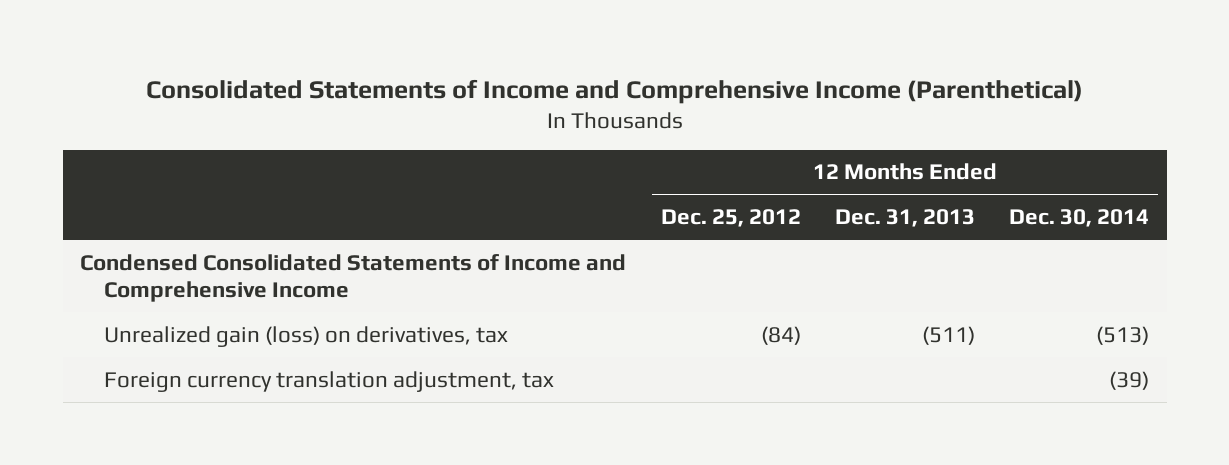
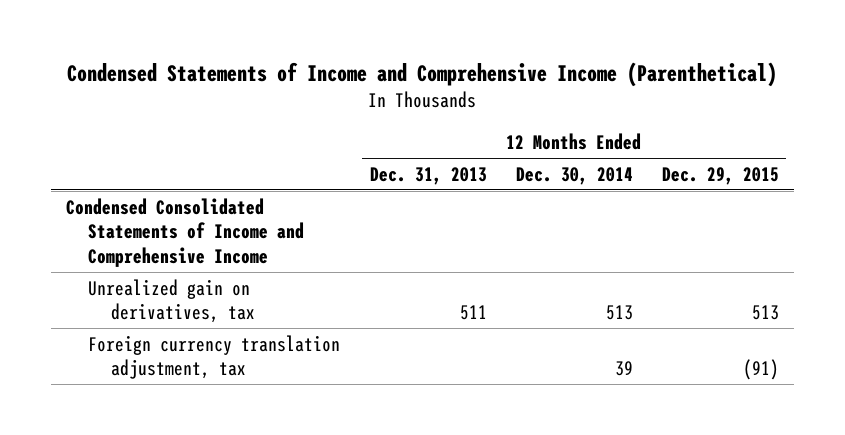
[145,78,1083,104] Consolidated Statements of Income and Comprehensive Income (Parenthetical) -> [67,62,778,88] Condensed Statements of Income and Comprehensive Income (Parenthetical)
[660,208,801,227] Dec. 25, 2012 -> none
none -> [662,166,780,185] Dec. 29, 2015
[104,325,509,347] Unrealized gain (loss) on derivatives, tax -> [88,278,255,324] Unrealized gain on derivatives, tax
[921,325,975,345] (511) -> [459,305,487,321] 511
[1096,325,1150,345] (513) -> [605,305,633,321] 513
[1109,370,1150,390] (39) -> [614,361,633,377] 39

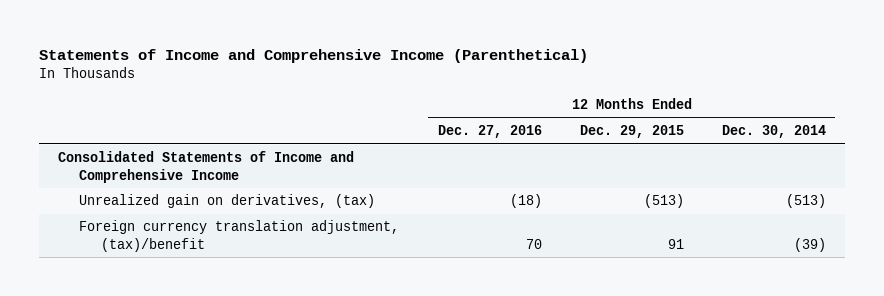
[67,62,778,88] Condensed Statements of Income and Comprehensive Income (Parenthetical) -> [38,48,588,63] Statements of Income and Comprehensive Income (Parenthetical)
[369,166,487,185] Dec. 31, 2013 -> none
none -> [437,125,542,139] Dec. 27, 2016
[65,197,305,268] Condensed Consolidated Statements of Income and Comprehensive Income -> [57,151,354,183] Consolidated Statements of Income and Comprehensive Income
[88,278,255,324] Unrealized gain on derivatives, tax -> [79,194,376,209] Unrealized gain on derivatives, (tax)
[605,305,633,321] 513 -> [785,194,826,209] (513)
[752,305,780,321] 513 -> [643,194,684,209] (513)
[88,334,341,380] Foreign currency translation adjustment, tax -> [79,220,400,252] Foreign currency translation adjustment, (tax)/benefit
[614,361,633,377] 39 -> [793,237,826,252] (39)
[743,359,780,381] (91) -> [667,238,684,249] 91

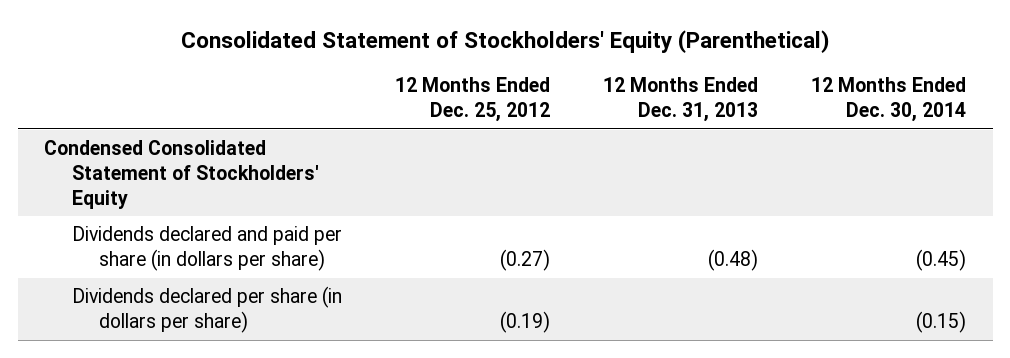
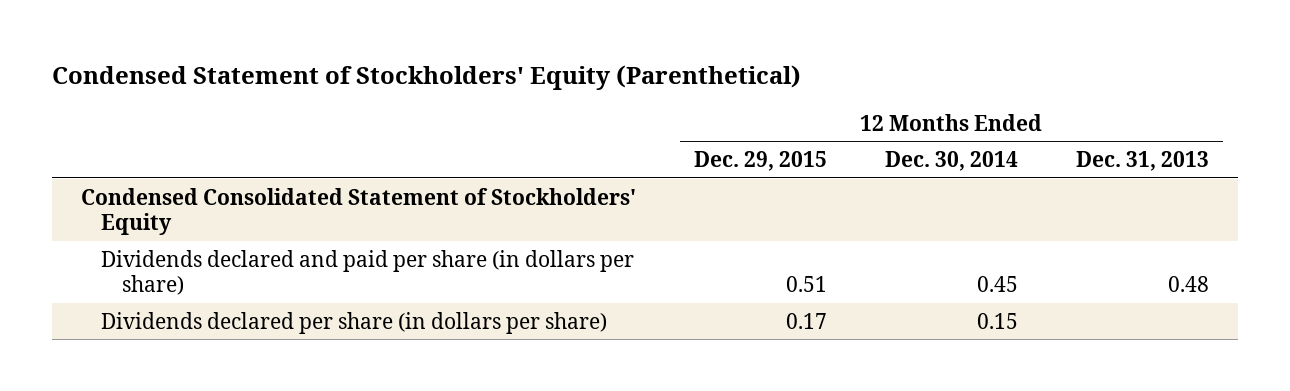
[181,29,830,53] Consolidated Statement of Stockholders' Equity (Parenthetical) -> [52,65,802,91] Condensed Statement of Stockholders' Equity (Parenthetical)
[394,77,550,123] 12 Months Ended Dec. 25, 2012 -> none
none -> [693,151,827,172] Dec. 29, 2015
[707,248,758,271] (0.48) -> [1167,276,1209,293] 0.48
[916,248,967,271] (0.45) -> [976,276,1018,293] 0.45
[916,310,967,333] (0.15) -> [976,312,1018,329] 0.15

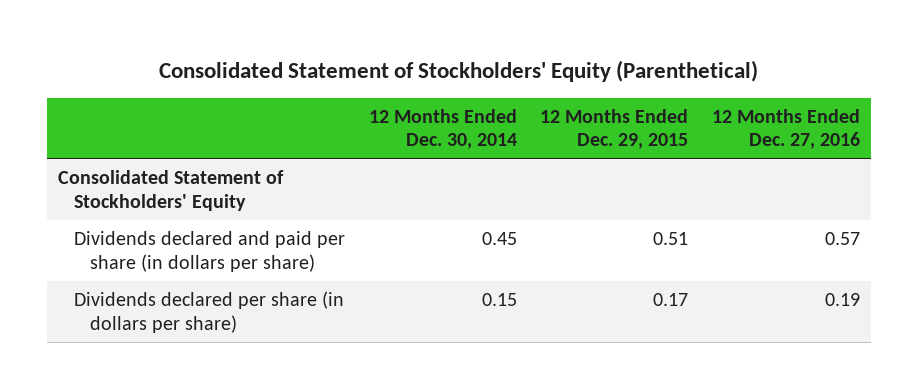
[52,65,802,91] Condensed Statement of Stockholders' Equity (Parenthetical) -> [159,59,759,82] Consolidated Statement of Stockholders' Equity (Parenthetical)
[1075,151,1209,172] Dec. 31, 2013 -> none
none -> [711,108,860,150] 12 Months Ended Dec. 27, 2016
[81,187,637,236] Condensed Consolidated Statement of Stockholders' Equity -> [58,170,285,211] Consolidated Statement of Stockholders' Equity

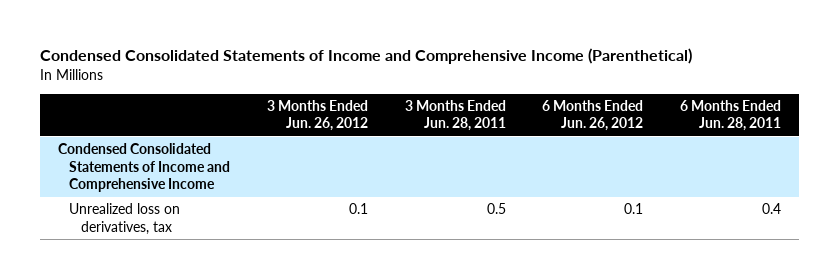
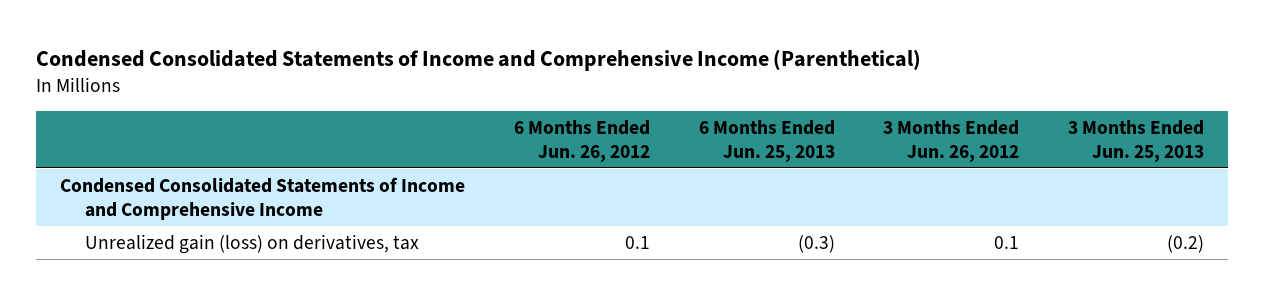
[404,100,506,132] 3 Months Ended Jun. 28, 2011 -> none
[679,100,781,132] 6 Months Ended Jun. 28, 2011 -> none
none -> [698,119,835,163] 6 Months Ended Jun. 25, 2013
none -> [1068,119,1205,163] 3 Months Ended Jun. 25, 2013
[69,203,181,235] Unrealized loss on derivatives, tax -> [84,233,419,254] Unrealized gain (loss) on derivatives, tax

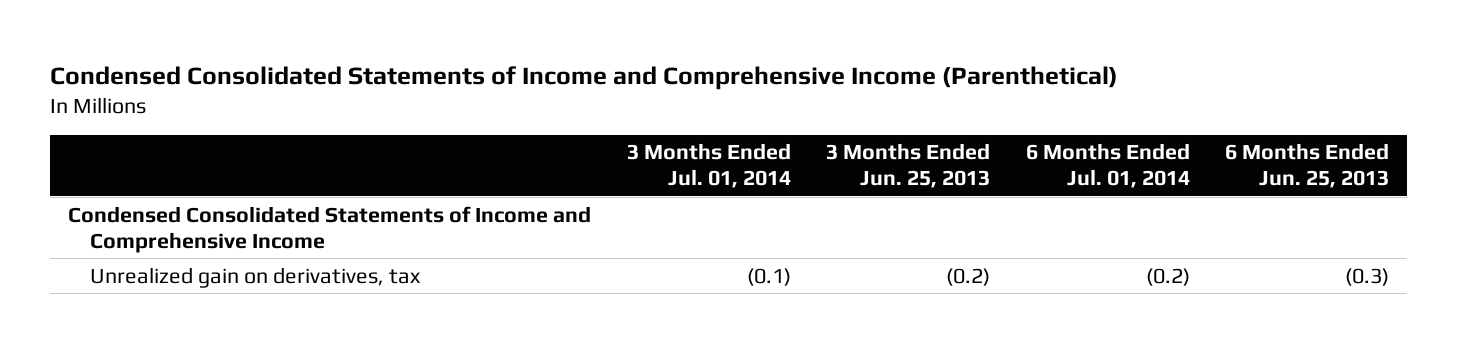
[513,119,650,163] 6 Months Ended Jun. 26, 2012 -> none
[883,119,1020,163] 3 Months Ended Jun. 26, 2012 -> none
none -> [626,143,791,189] 3 Months Ended Jul. 01, 2014
none -> [1025,143,1190,189] 6 Months Ended Jul. 01, 2014
[84,233,419,254] Unrealized gain (loss) on derivatives, tax -> [89,266,421,288] Unrealized gain on derivatives, tax

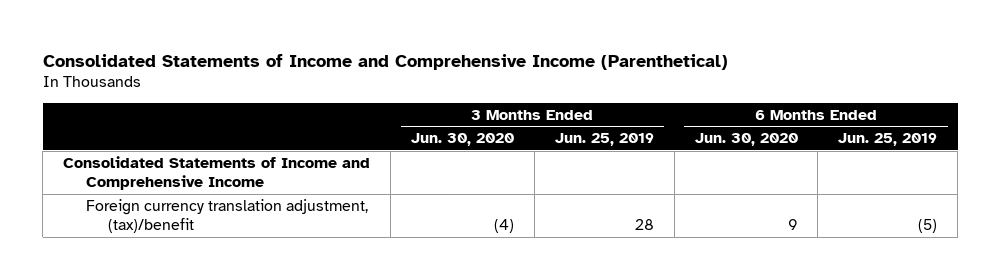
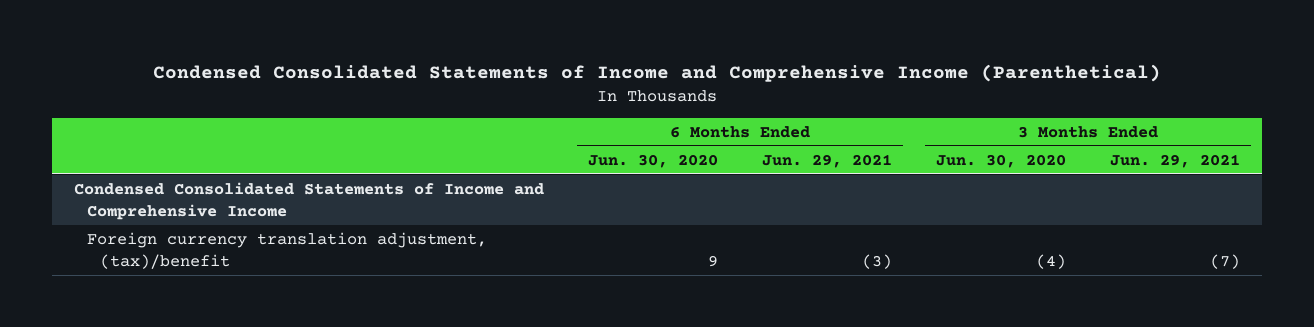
[42,53,728,70] Consolidated Statements of Income and Comprehensive Income (Parenthetical) -> [152,64,1161,83] Condensed Consolidated Statements of Income and Comprehensive Income (Parenthetical)
[554,133,654,147] Jun. 25, 2019 -> none
[838,133,938,147] Jun. 25, 2019 -> none
none -> [761,153,892,168] Jun. 29, 2021
none -> [1110,153,1241,168] Jun. 29, 2021
[63,155,371,191] Consolidated Statements of Income and Comprehensive Income -> [73,181,544,220] Condensed Consolidated Statements of Income and Comprehensive Income

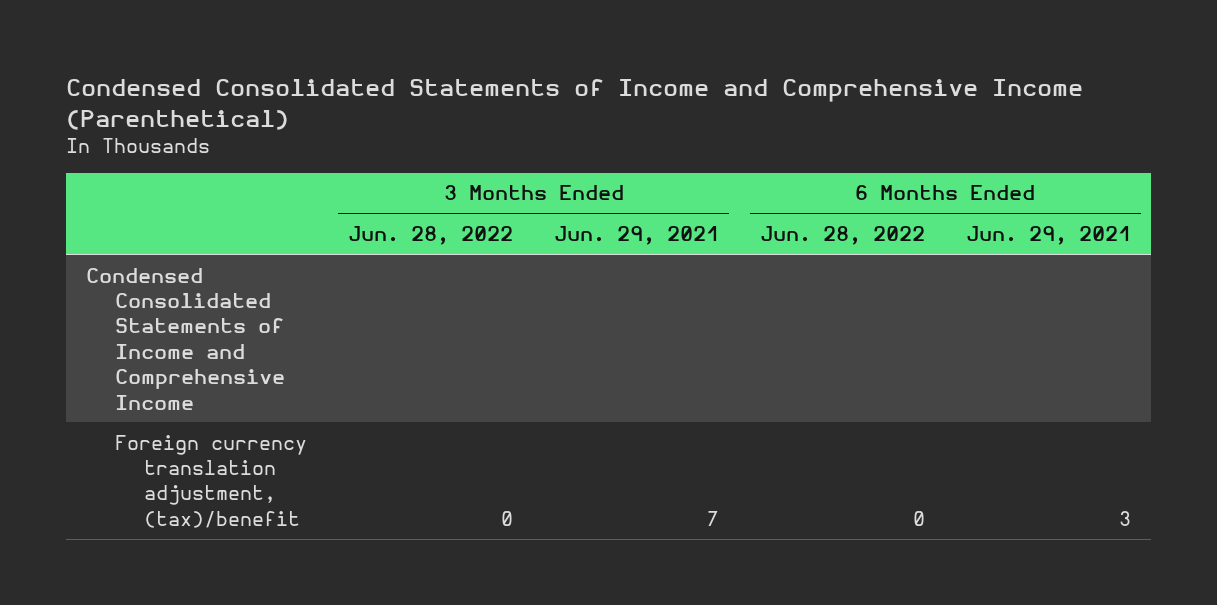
[587,153,718,168] Jun. 30, 2020 -> none
[935,153,1066,168] Jun. 30, 2020 -> none
none -> [348,226,514,246] Jun. 28, 2022
none -> [759,226,925,246] Jun. 28, 2022
[861,253,892,269] (3) -> [1118,510,1131,526] 3
[1210,253,1241,269] (7) -> [707,510,720,526] 7

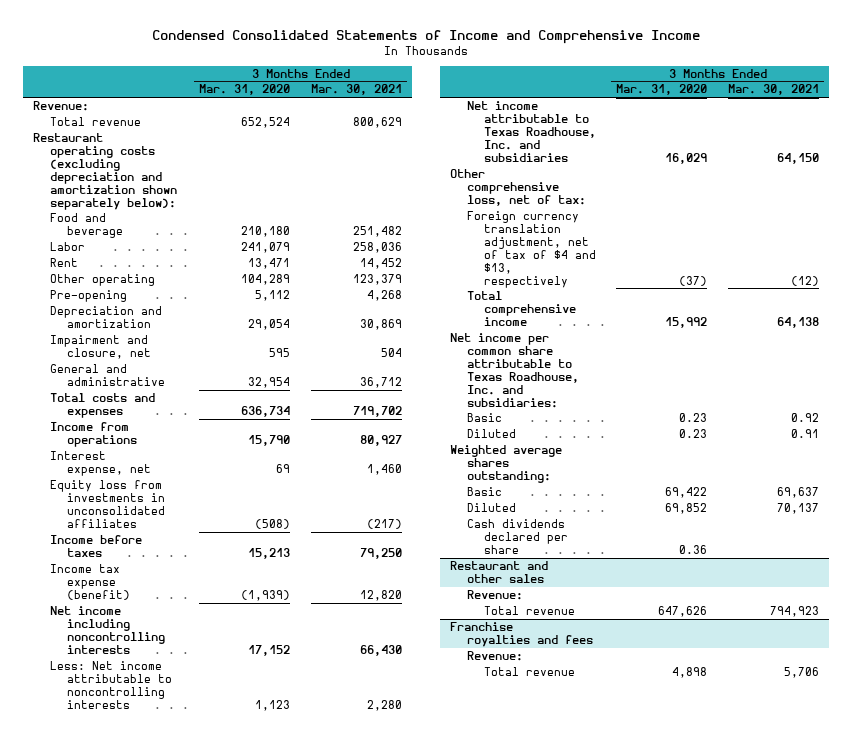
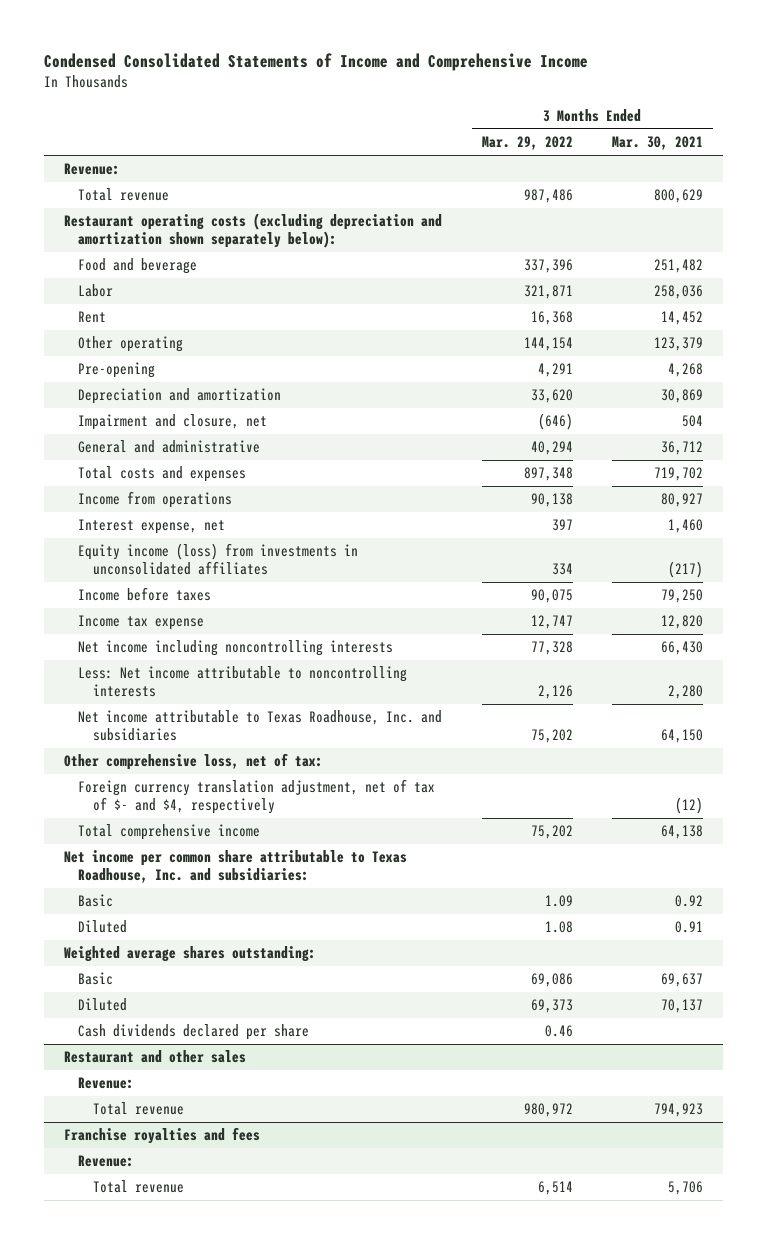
[199,84,291,96] Mar. 31, 2020 -> none
none -> [481,136,573,151] Mar. 29, 2022
[49,480,165,528] Equity loss from investments in unconsolidated affiliates -> [78,543,359,576] Equity income (loss) from investments in unconsolidated affiliates
[49,564,130,600] Income tax expense (benefit) -> [78,615,205,631] Income tax expense
[466,211,596,288] Foreign currency translation adjustment, net of tax of $4 and $13, respectively -> [78,779,436,815] Foreign currency translation adjustment, net of tax of $- and $4, respectively

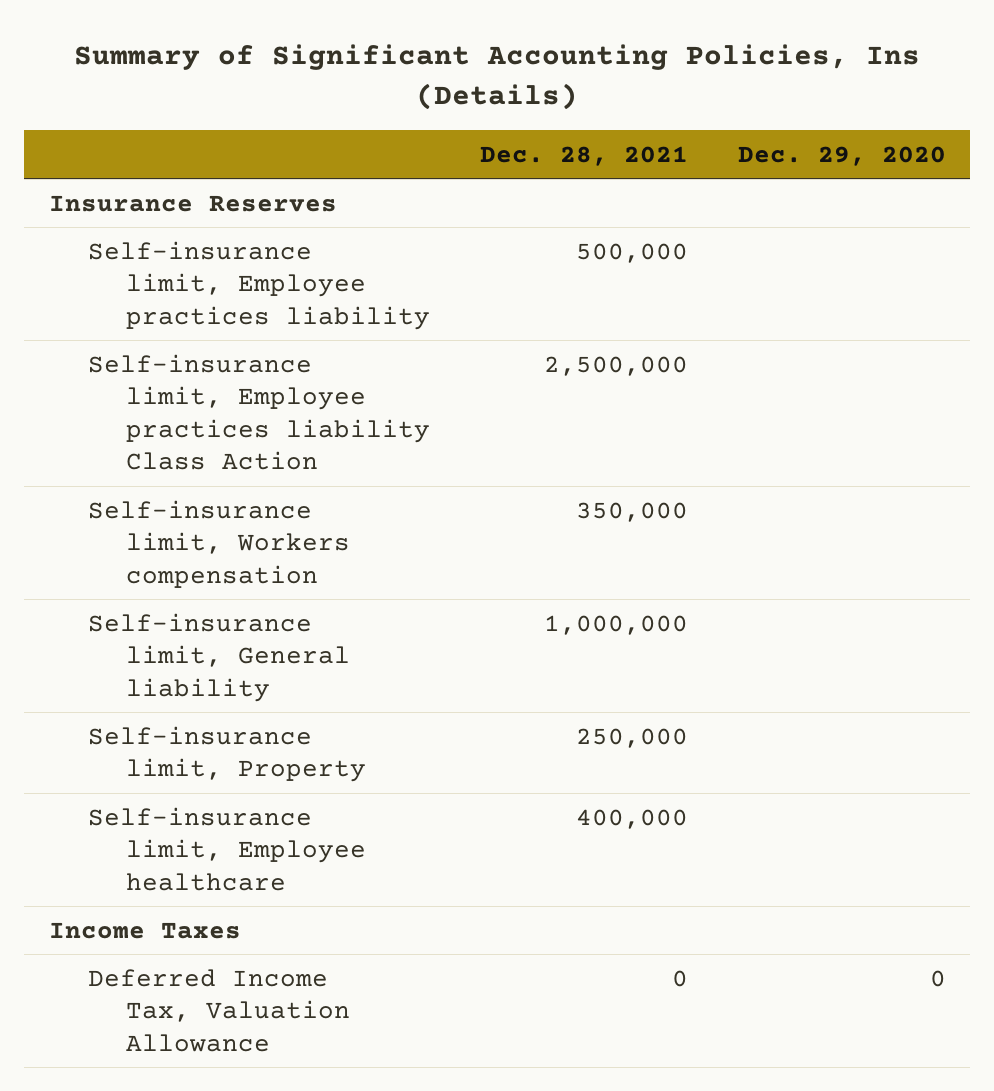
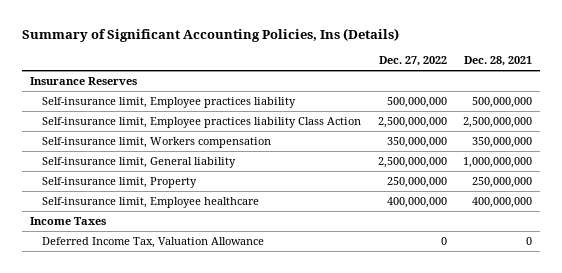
[737,145,946,166] Dec. 29, 2020 -> none
none -> [378,56,447,67] Dec. 27, 2022
[575,242,688,263] 500,000 -> [472,96,533,108] 500,000,000
[543,355,688,376] 2,500,000 -> [463,116,533,128] 2,500,000,000
[575,501,688,522] 350,000 -> [472,136,533,148] 350,000,000
[543,614,688,635] 1,000,000 -> [463,156,533,168] 1,000,000,000
[575,727,688,748] 250,000 -> [472,176,533,188] 250,000,000
[575,808,688,829] 400,000 -> [472,196,533,208] 400,000,000

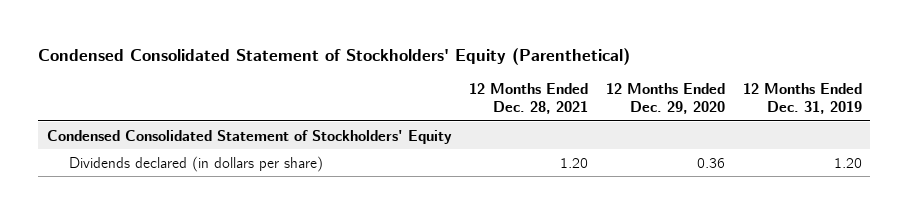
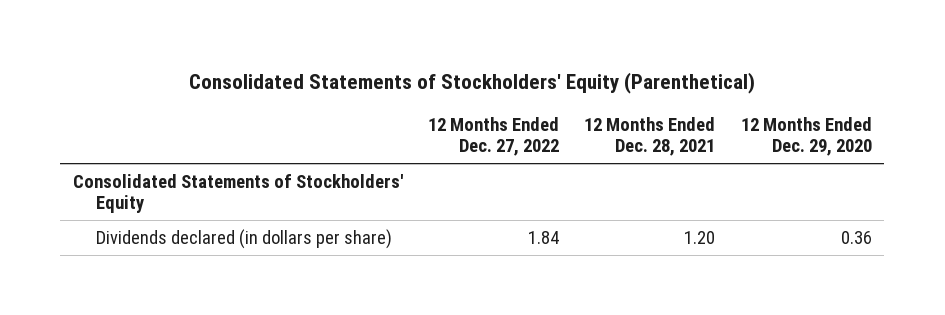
[37,47,630,65] Condensed Consolidated Statement of Stockholders' Equity (Parenthetical) -> [189,71,756,94] Consolidated Statements of Stockholders' Equity (Parenthetical)
[742,82,862,115] 12 Months Ended Dec. 31, 2019 -> none
none -> [428,117,560,157] 12 Months Ended Dec. 27, 2022
[46,129,452,144] Condensed Consolidated Statement of Stockholders' Equity -> [72,173,403,214] Consolidated Statements of Stockholders' Equity

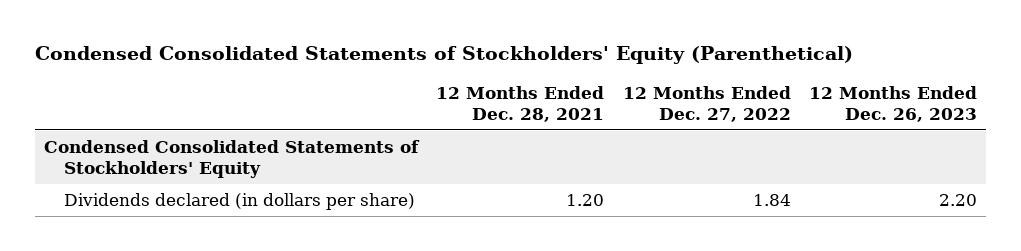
[189,71,756,94] Consolidated Statements of Stockholders' Equity (Parenthetical) -> [34,46,853,65] Condensed Consolidated Statements of Stockholders' Equity (Parenthetical)
[740,117,872,157] 12 Months Ended Dec. 29, 2020 -> none
none -> [809,85,978,122] 12 Months Ended Dec. 26, 2023
[72,173,403,214] Consolidated Statements of Stockholders' Equity -> [43,140,420,178] Condensed Consolidated Statements of Stockholders' Equity

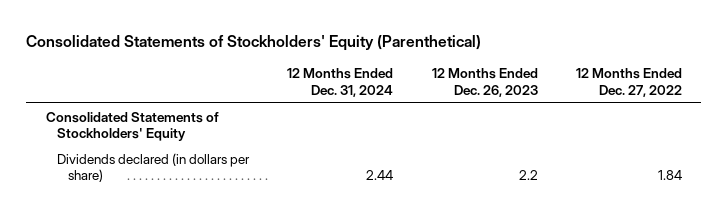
[34,46,853,65] Condensed Consolidated Statements of Stockholders' Equity (Parenthetical) -> [26,35,482,52] Consolidated Statements of Stockholders' Equity (Parenthetical)
[436,85,605,122] 12 Months Ended Dec. 28, 2021 -> none
none -> [287,68,394,97] 12 Months Ended Dec. 31, 2024
[43,140,420,178] Condensed Consolidated Statements of Stockholders' Equity -> [45,111,219,142] Consolidated Statements of Stockholders' Equity
[939,194,978,207] 2.20 -> [518,170,538,181] 2.2

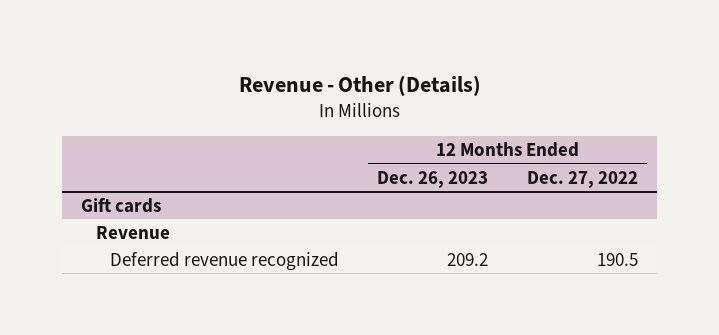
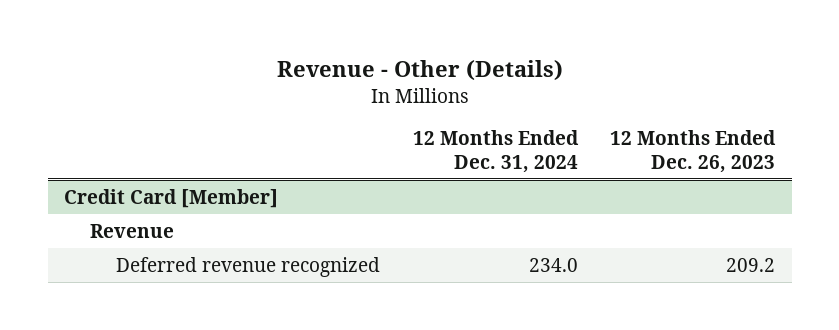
[526,170,638,188] Dec. 27, 2022 -> none
none -> [412,130,579,173] 12 Months Ended Dec. 31, 2024
[81,196,162,213] Gift cards -> [64,188,279,208] Credit Card [Member]

